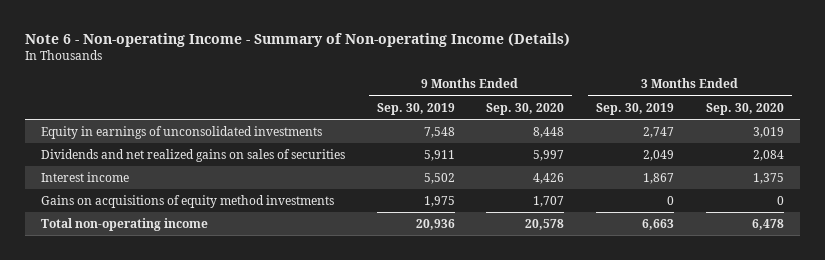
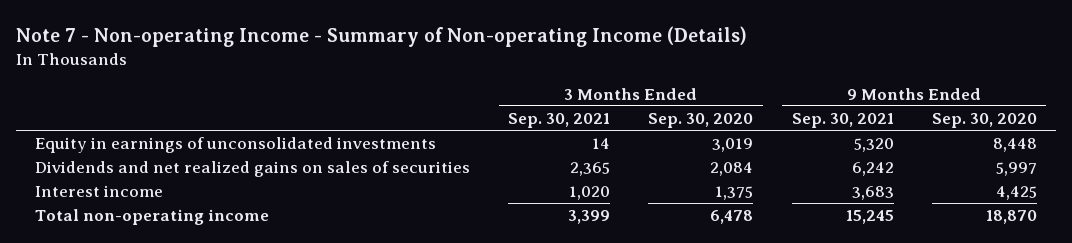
[25,32,571,47] Note 6 - Non-operating Income - Summary of Non-operating Income (Details) -> [15,26,747,48] Note 7 - Non-operating Income - Summary of Non-operating Income (Details)
[376,102,455,115] Sep. 30, 2019 -> none
[596,102,675,115] Sep. 30, 2019 -> none
none -> [508,112,611,128] Sep. 30, 2021
none -> [791,112,894,128] Sep. 30, 2021
[40,195,334,209] Gains on acquisitions of equity method investments -> none
[533,173,565,185] 4,426 -> [995,185,1037,200] 4,425
[525,219,565,231] 20,578 -> [985,209,1037,224] 18,870

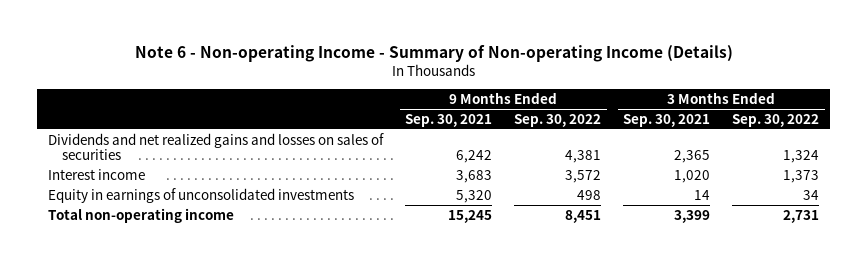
[15,26,747,48] Note 7 - Non-operating Income - Summary of Non-operating Income (Details) -> [134,44,733,62] Note 6 - Non-operating Income - Summary of Non-operating Income (Details)
[648,112,754,128] Sep. 30, 2020 -> none
[931,112,1037,128] Sep. 30, 2020 -> none
none -> [514,113,602,127] Sep. 30, 2022
none -> [732,113,820,127] Sep. 30, 2022
[35,160,471,177] Dividends and net realized gains on sales of securities -> [48,132,385,161] Dividends and net realized gains and losses on sales of securities
[35,136,437,153] Equity in earnings of unconsolidated investments -> [48,187,355,203] Equity in earnings of unconsolidated investments

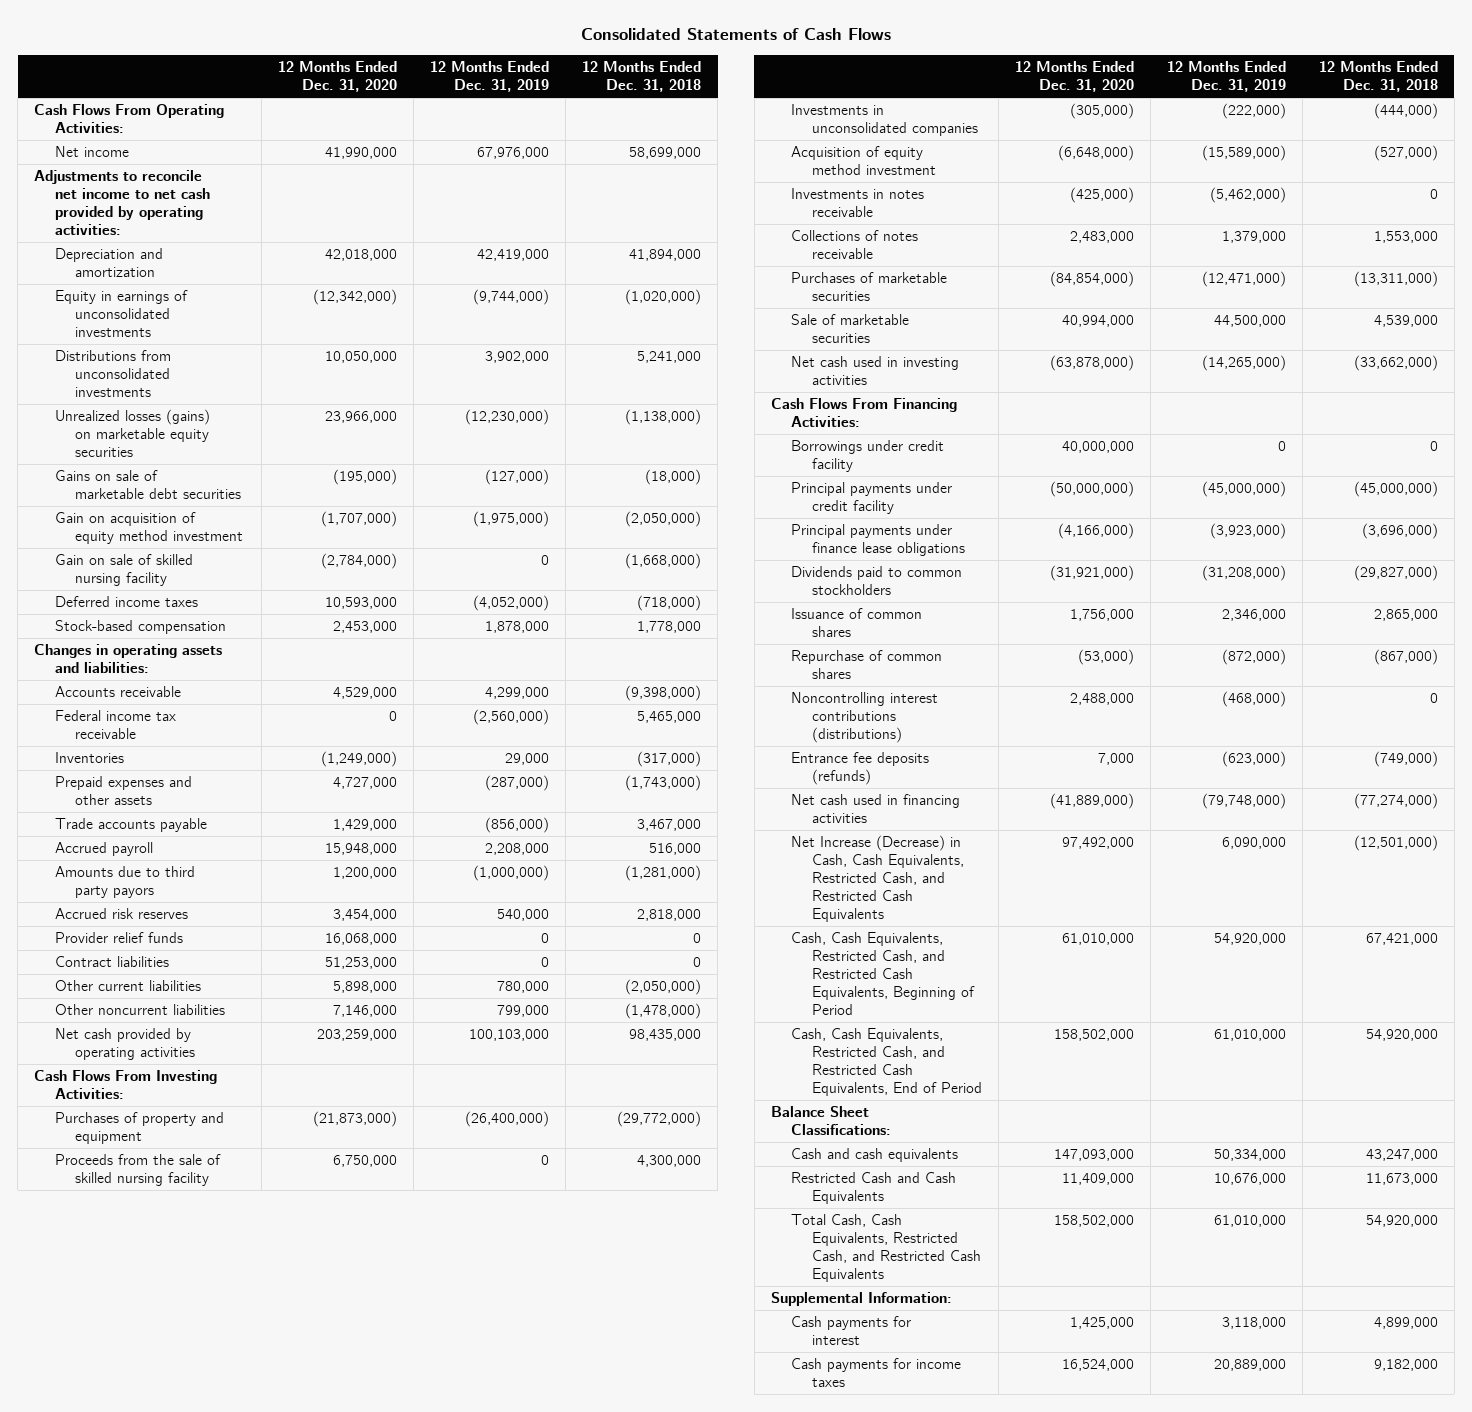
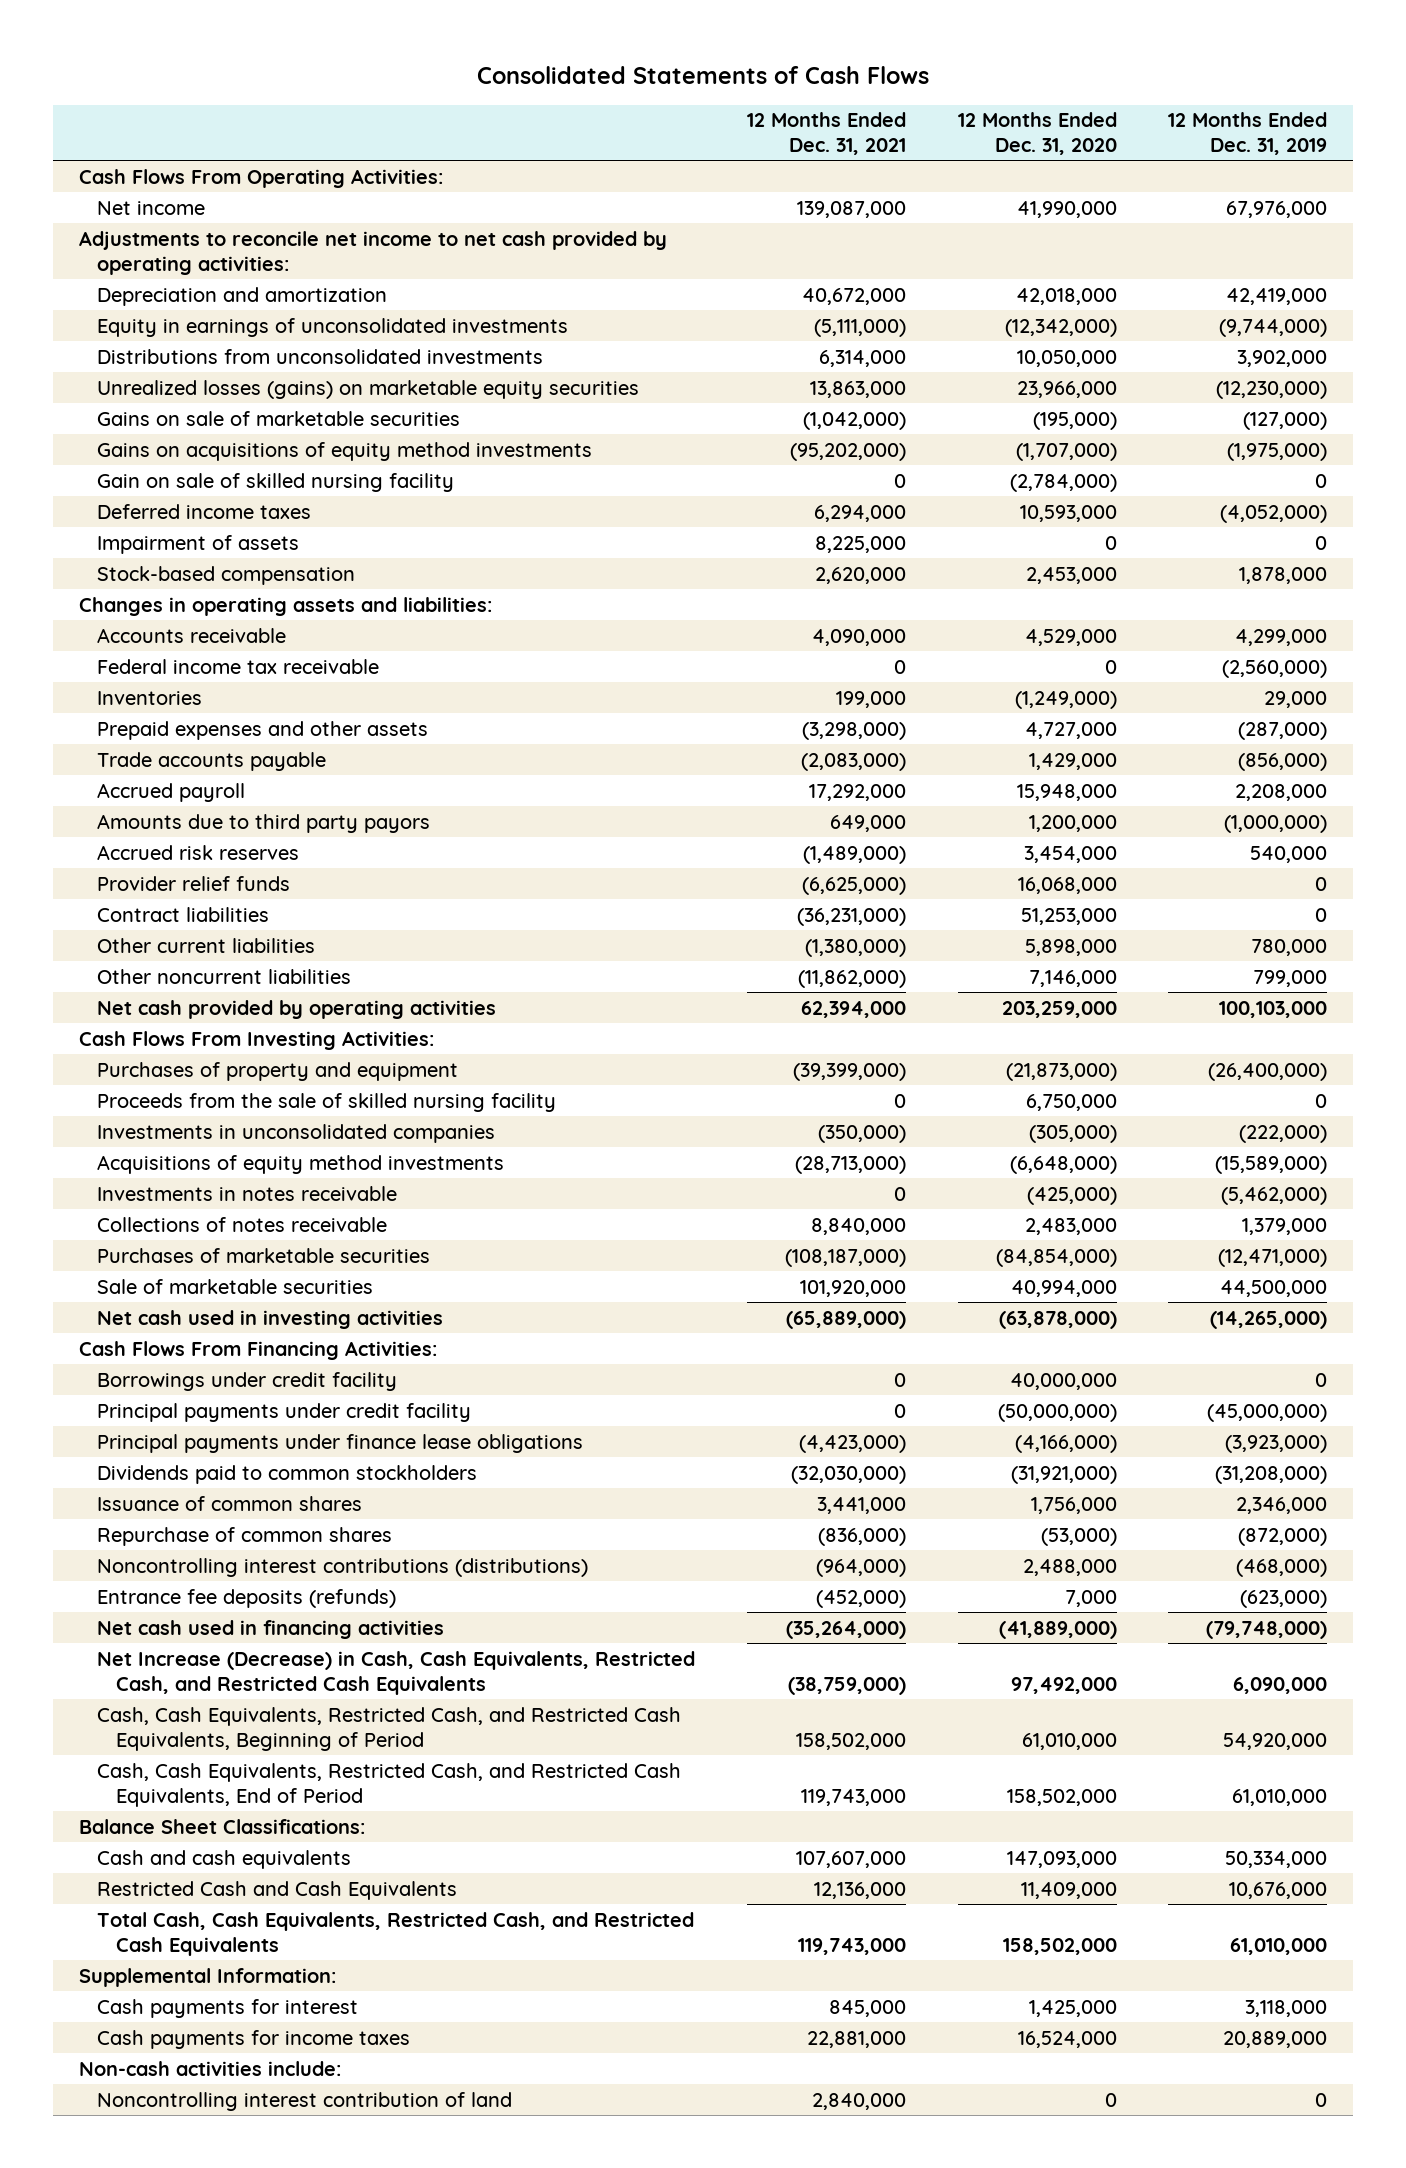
[582,60,702,92] 12 Months Ended Dec. 31, 2018 -> none
none -> [747,112,907,156] 12 Months Ended Dec. 31, 2021
[54,470,242,500] Gains on sale of marketable debt securities -> [97,410,461,426] Gains on sale of marketable securities
[54,512,244,545] Gain on acquisition of equity method investment -> [97,441,593,461] Gains on acquisitions of equity method investments
none -> [97,534,300,554] Impairment of assets
[791,146,936,176] Acquisition of equity method investment -> [97,1154,505,1174] Acquisitions of equity method investments
none -> [78,2060,341,2076] Non-cash activities include:
none -> [97,2091,513,2111] Noncontrolling interest contribution of land

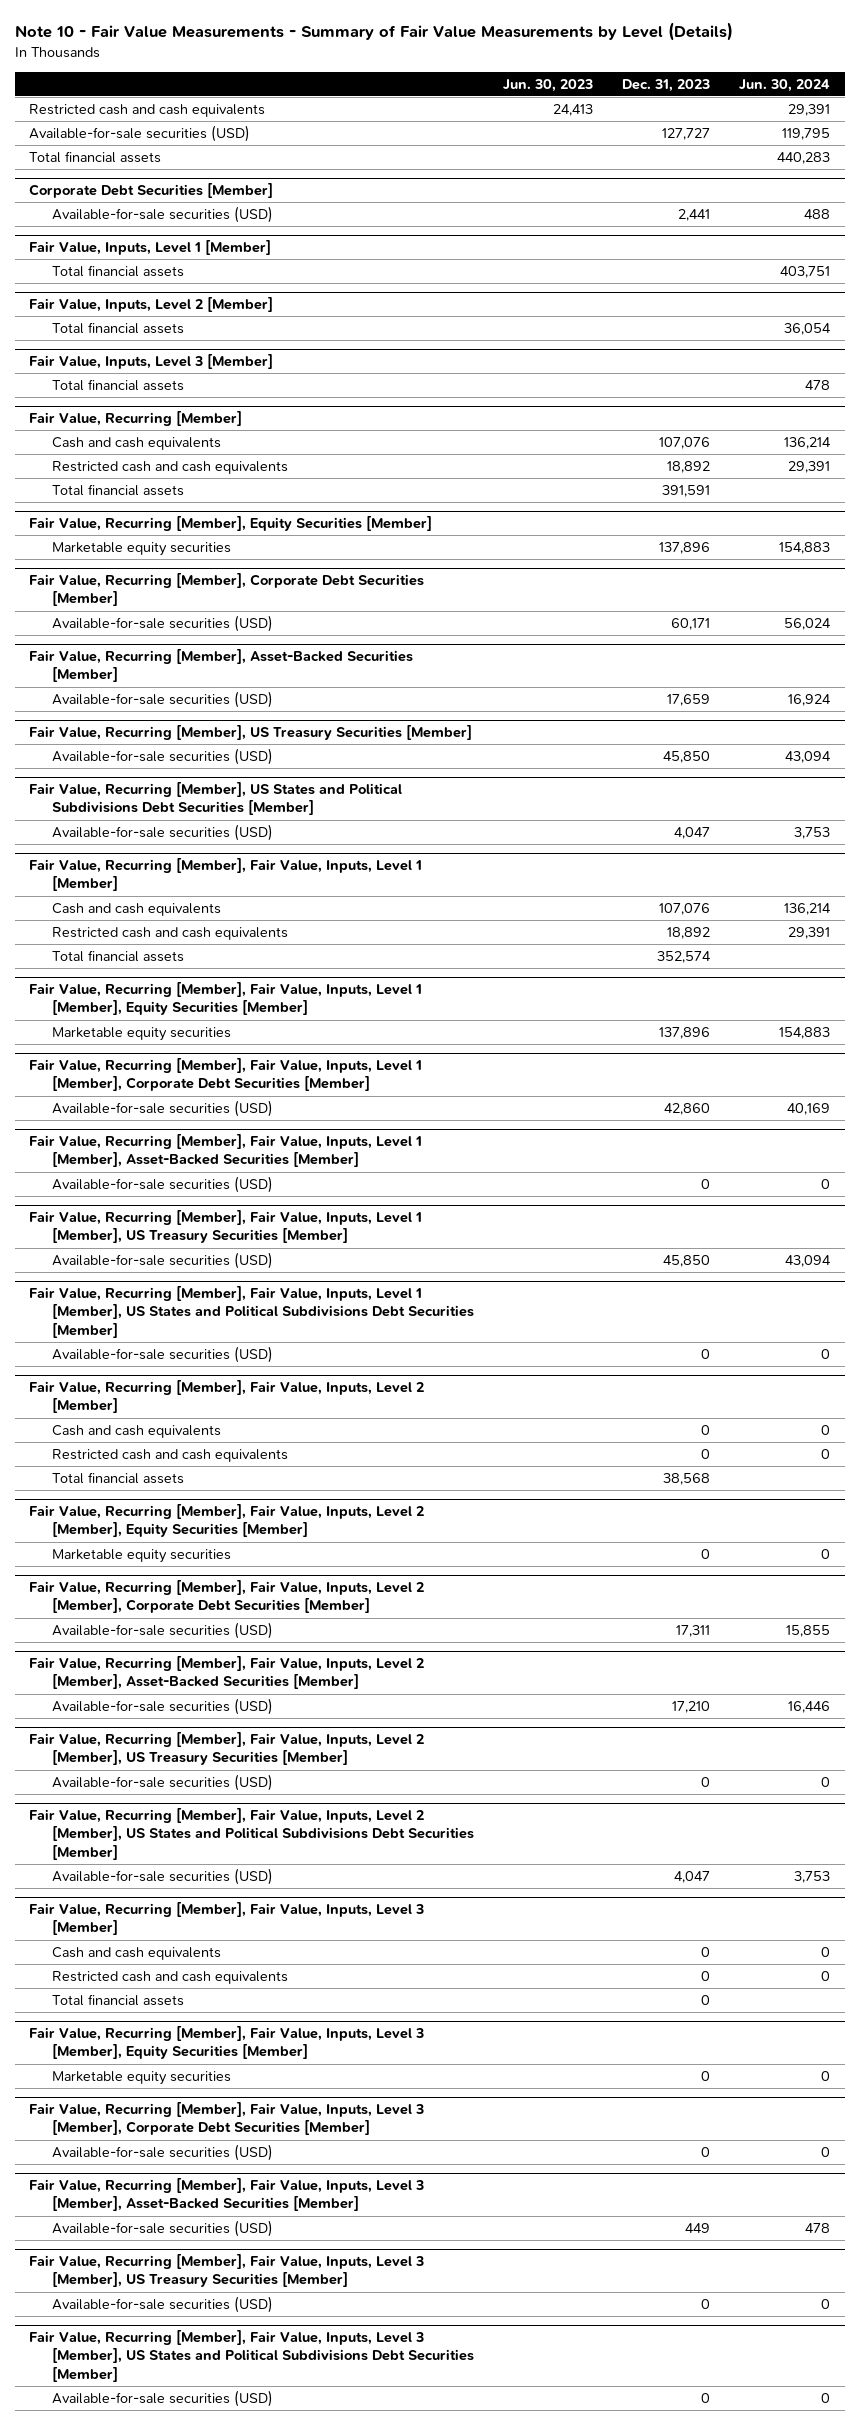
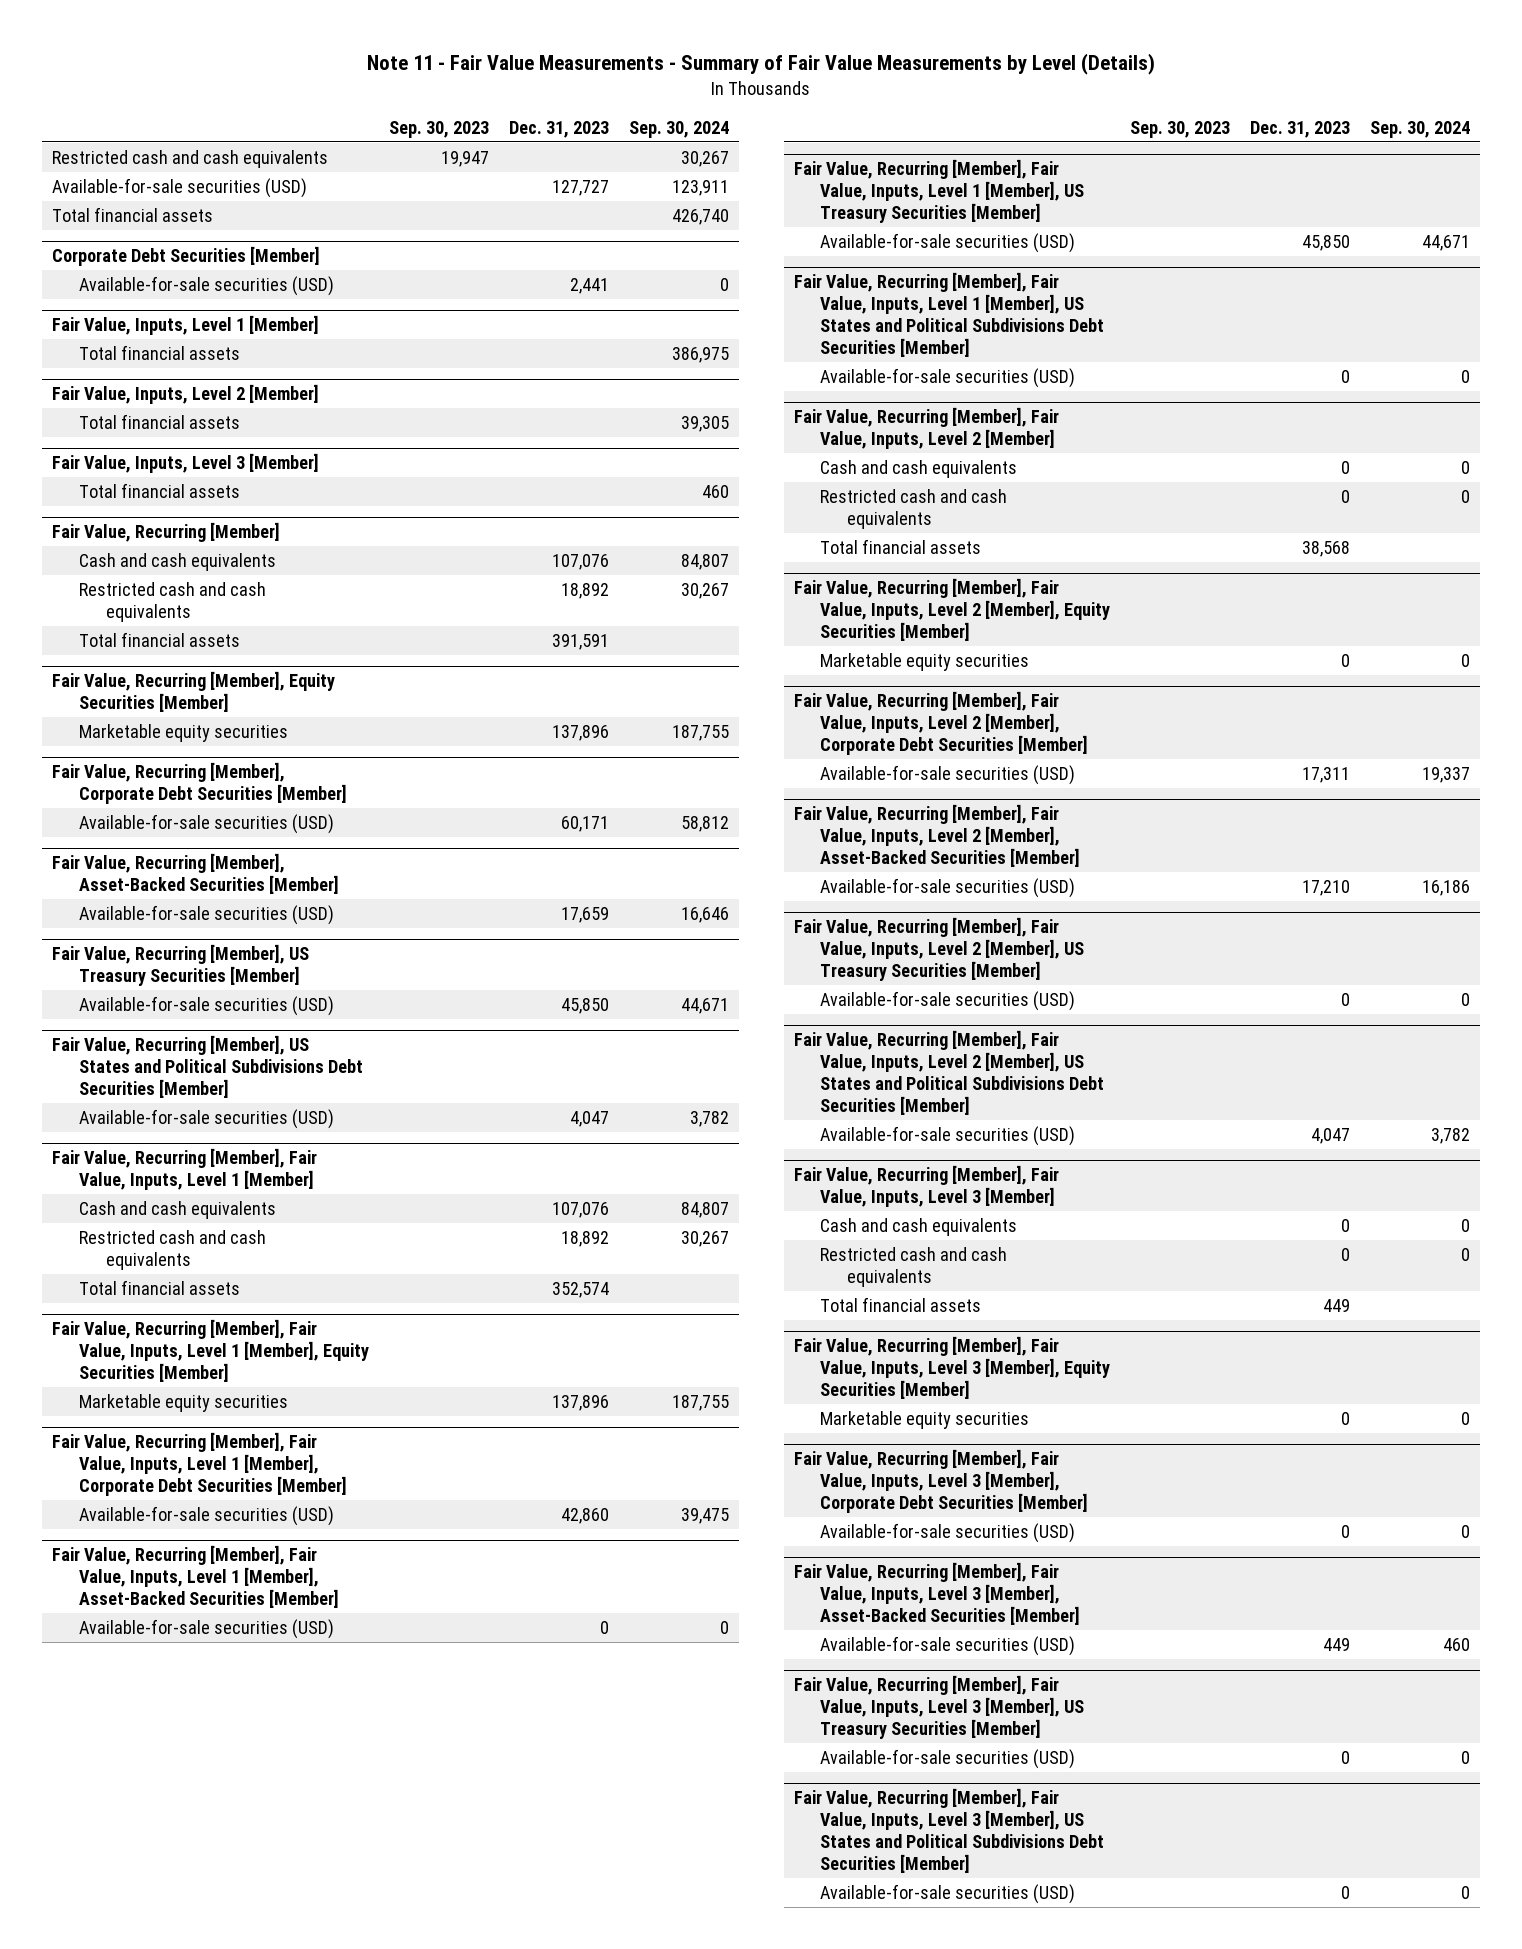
[14,22,733,42] Note 10 - Fair Value Measurements - Summary of Fair Value Measurements by Level (Details) -> [367,53,1156,76] Note 11 - Fair Value Measurements - Summary of Fair Value Measurements by Level (Details)
[503,78,594,92] Jun. 30, 2023 -> none
[739,78,831,92] Jun. 30, 2024 -> none
none -> [388,120,489,138] Sep. 30, 2023
none -> [628,120,729,138] Sep. 30, 2024
[701,1994,711,2005] 0 -> [1323,1298,1351,1312] 449

